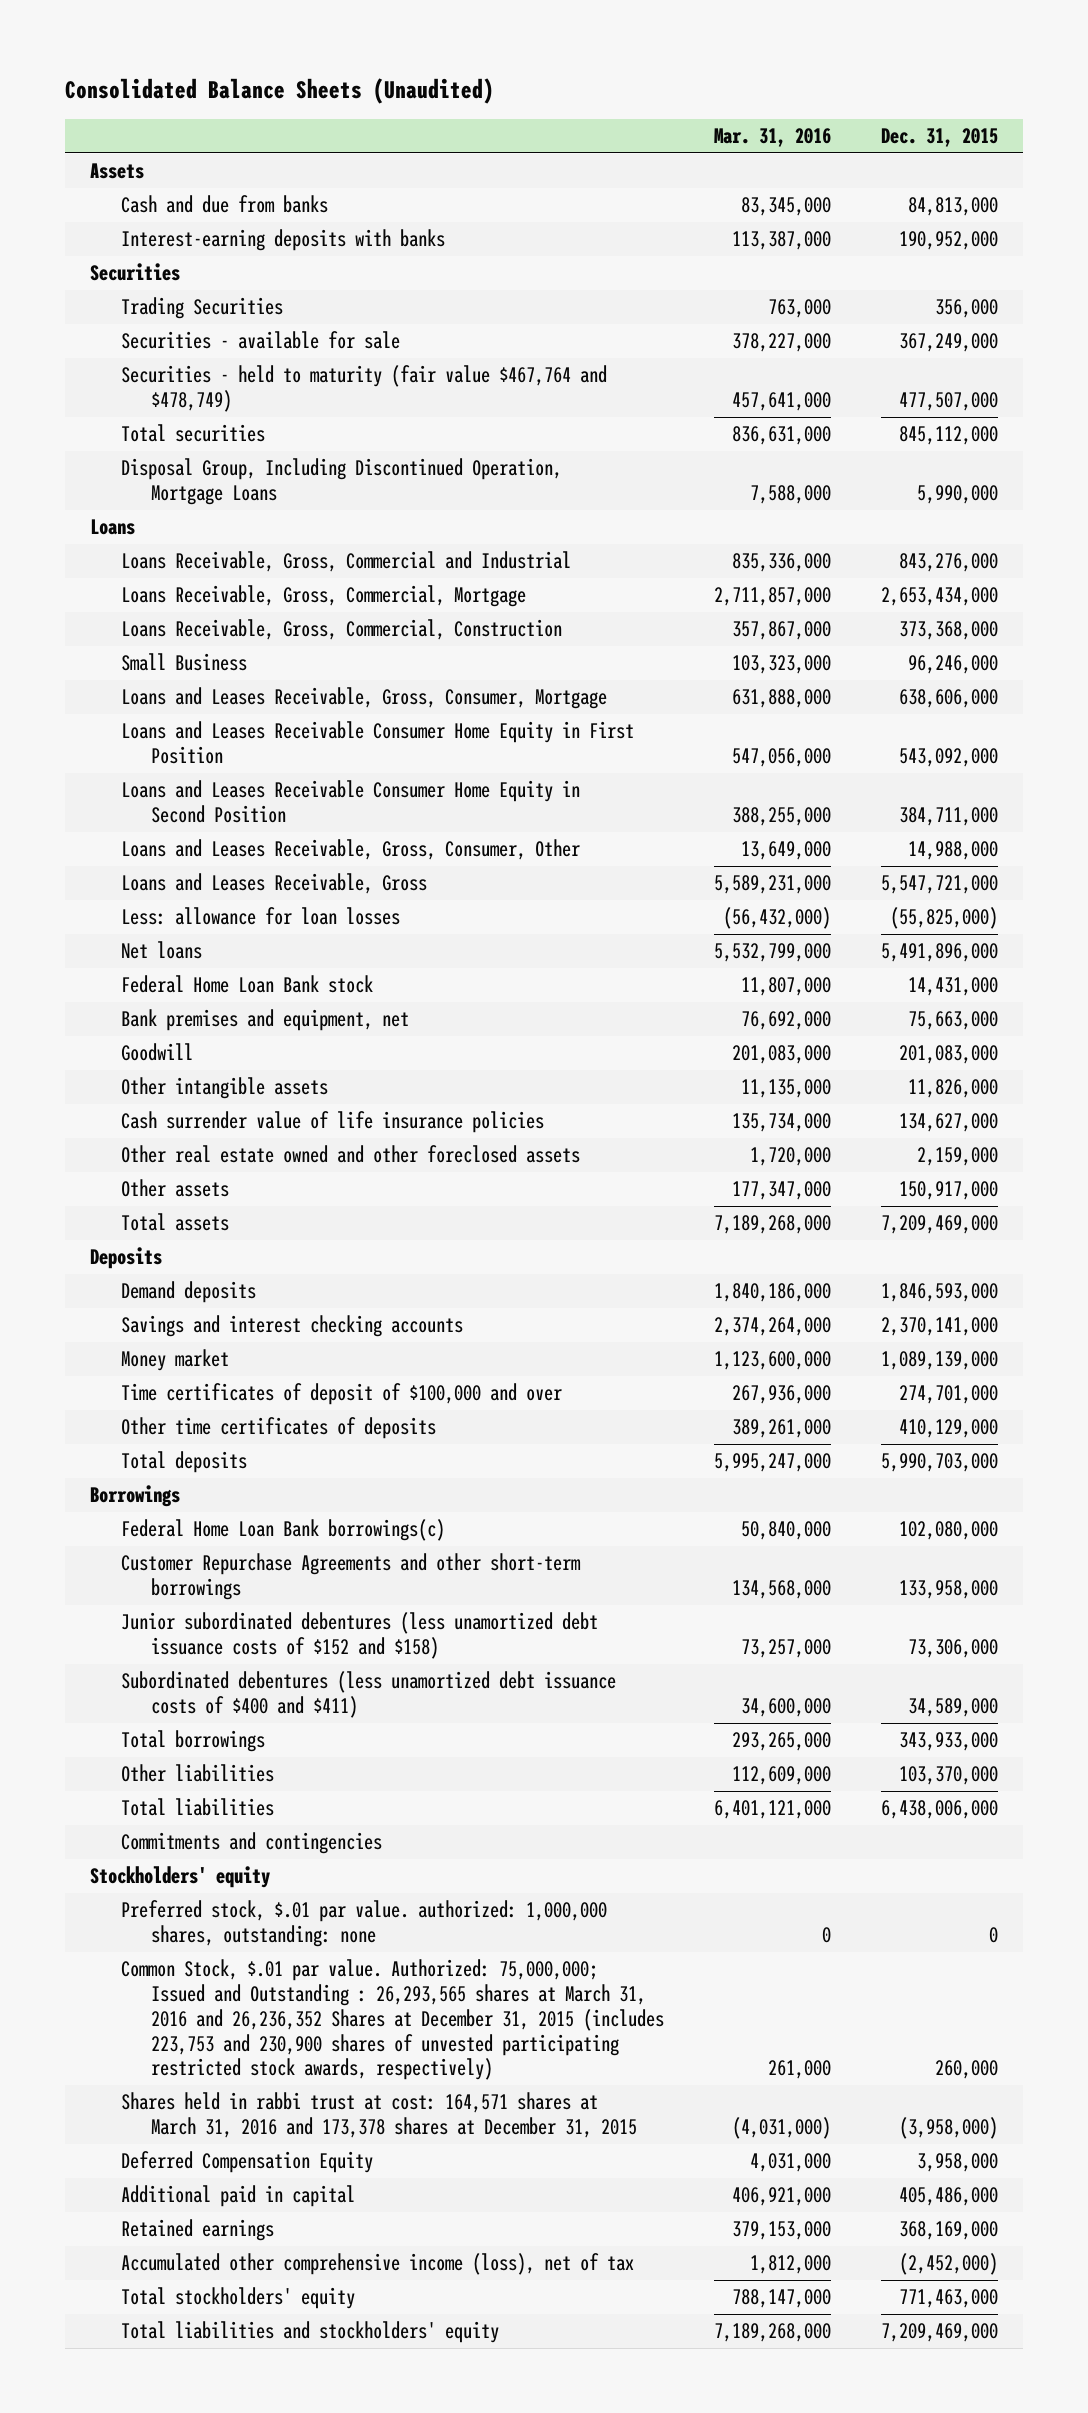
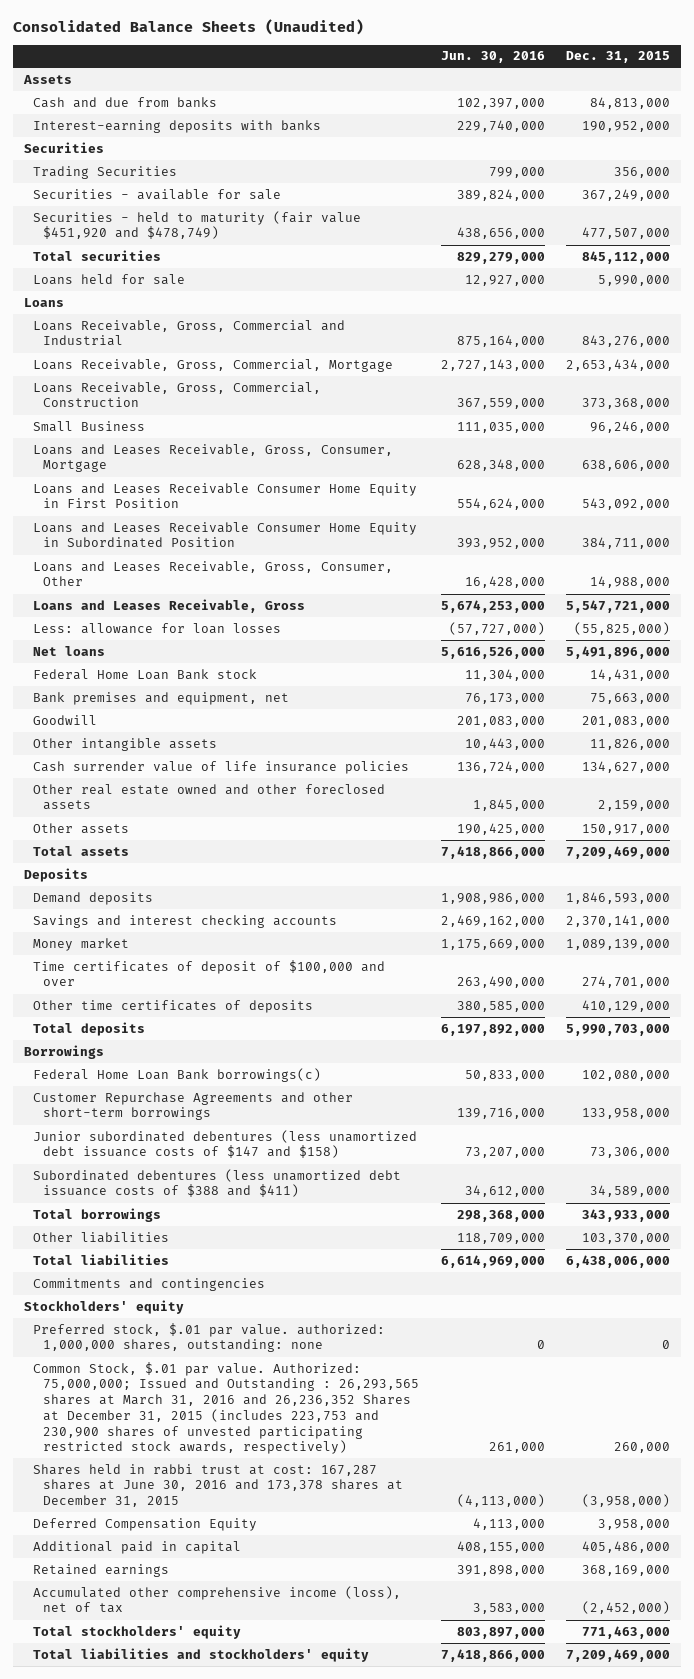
[713,128,831,148] Mar. 31, 2016 -> none
none -> [440,51,545,64] Jun. 30, 2016
[120,365,607,413] Securities - held to maturity (fair value $467,764 and $478,749) -> [33,210,362,240] Securities - held to maturity (fair value $451,920 and $478,749)
[120,458,562,506] Disposal Group, Including Discontinued Operation, Mortgage Loans -> [33,273,186,285] Loans held for sale
[120,780,580,824] Loans and Leases Receivable Consumer Home Equity in Second Position -> [33,521,418,549] Loans and Leases Receivable Consumer Home Equity in Subordinated Position
[120,1612,598,1660] Junior subordinated debentures (less unamortized debt issuance costs of $152 and $158) -> [33,1129,418,1159] Junior subordinated debentures (less unamortized debt issuance costs of $147 and $158)
[120,1671,616,1719] Subordinated debentures (less unamortized debt issuance costs of $400 and $411) -> [33,1168,402,1198] Subordinated debentures (less unamortized debt issuance costs of $388 and $411)
[120,2092,638,2139] Shares held in rabbi trust at cost: 164,571 shares at March 31, 2016 and 173,378 shares at December 31, 2015 -> [33,1463,404,1508] Shares held in rabbi trust at cost: 167,287 shares at June 30, 2016 and 173,378 shares at December 31, 2015

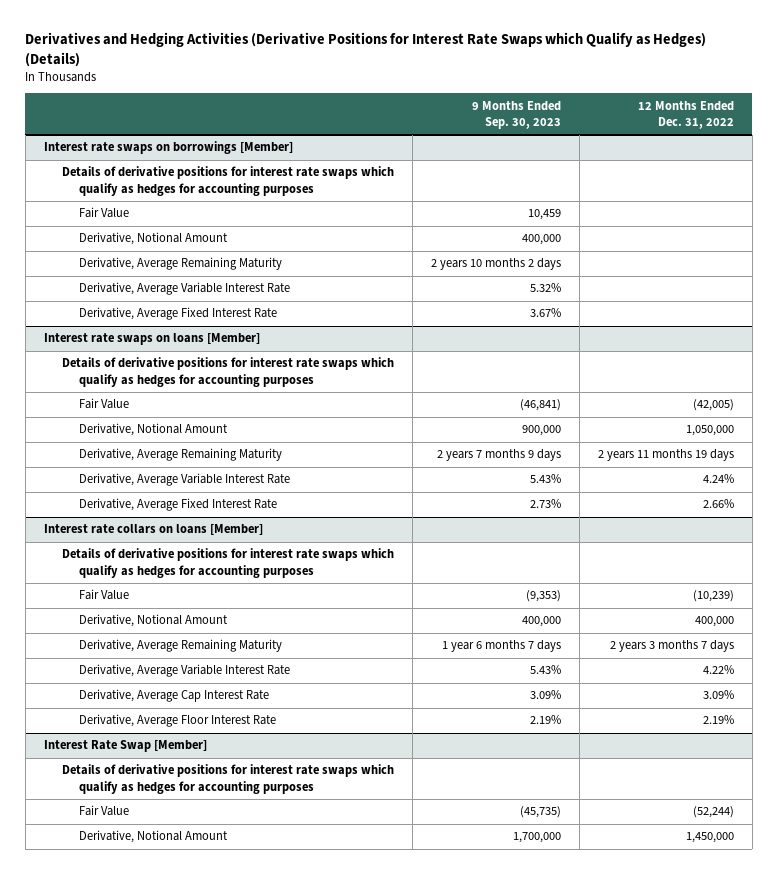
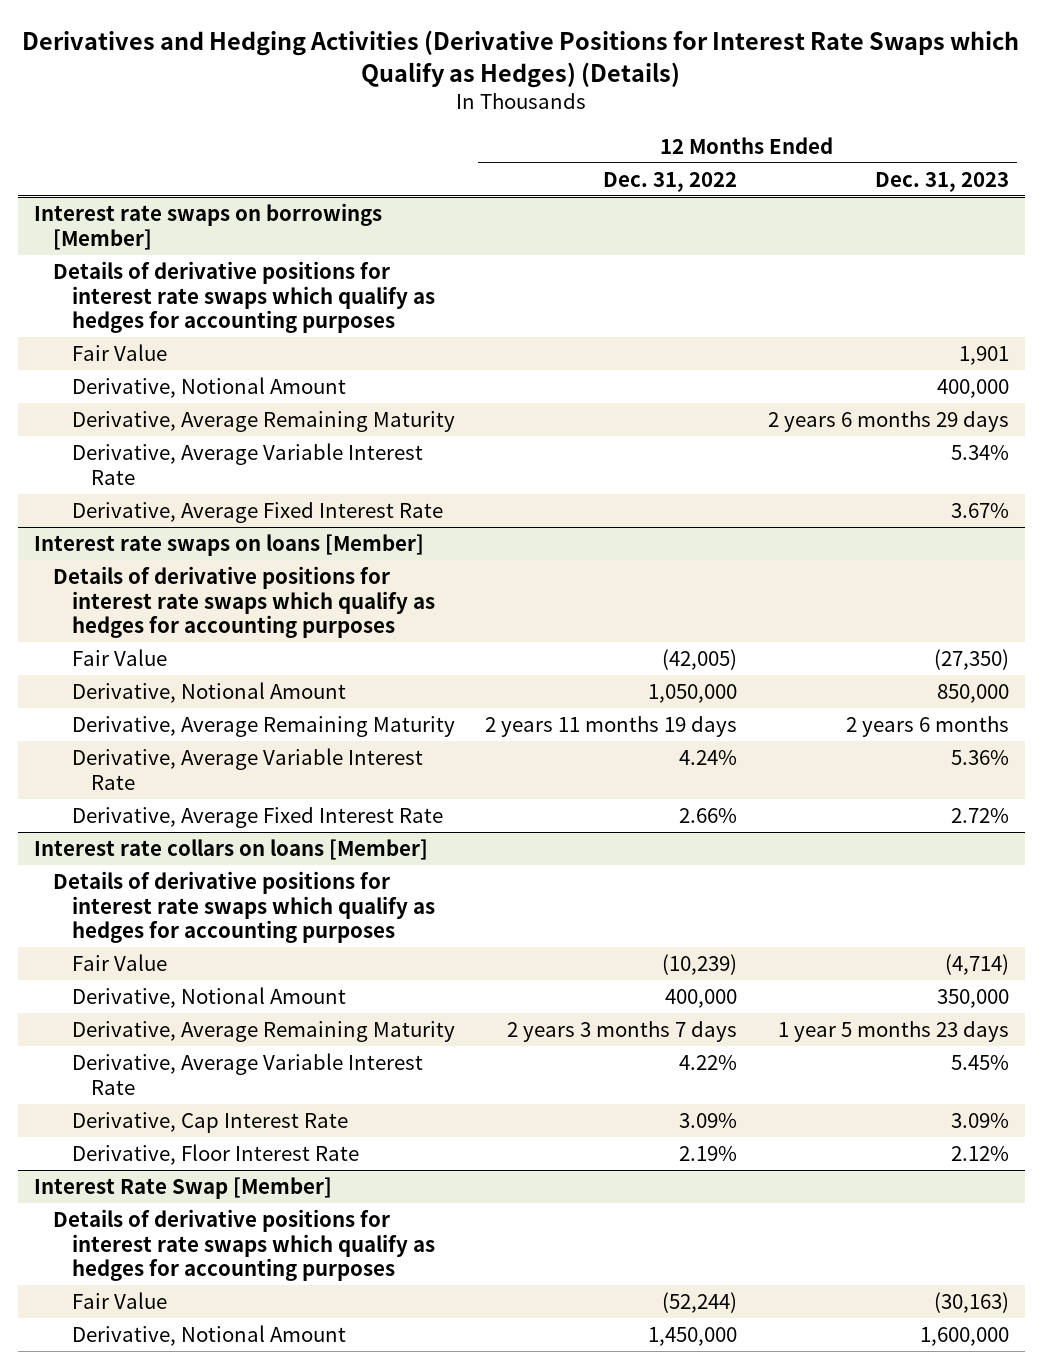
[471,100,561,129] 9 Months Ended Sep. 30, 2023 -> none
none -> [875,171,1010,192] Dec. 31, 2023
[79,689,270,703] Derivative, Average Cap Interest Rate -> [71,1111,348,1133] Derivative, Cap Interest Rate
[79,714,277,728] Derivative, Average Floor Interest Rate -> [71,1143,359,1165] Derivative, Floor Interest Rate

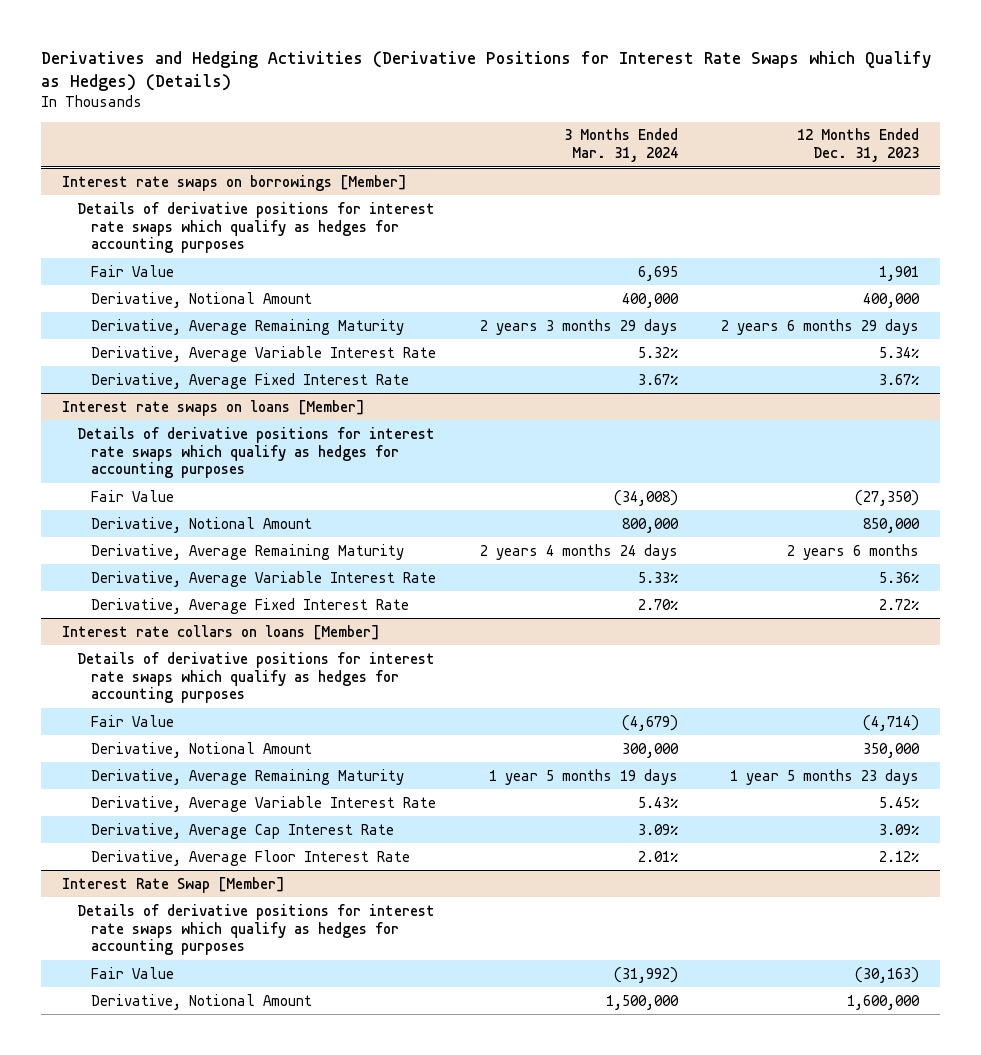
[603,171,738,192] Dec. 31, 2022 -> none
none -> [563,128,678,163] 3 Months Ended Mar. 31, 2024
[71,1111,348,1133] Derivative, Cap Interest Rate -> [91,822,395,839] Derivative, Average Cap Interest Rate
[71,1143,359,1165] Derivative, Floor Interest Rate -> [91,849,411,866] Derivative, Average Floor Interest Rate

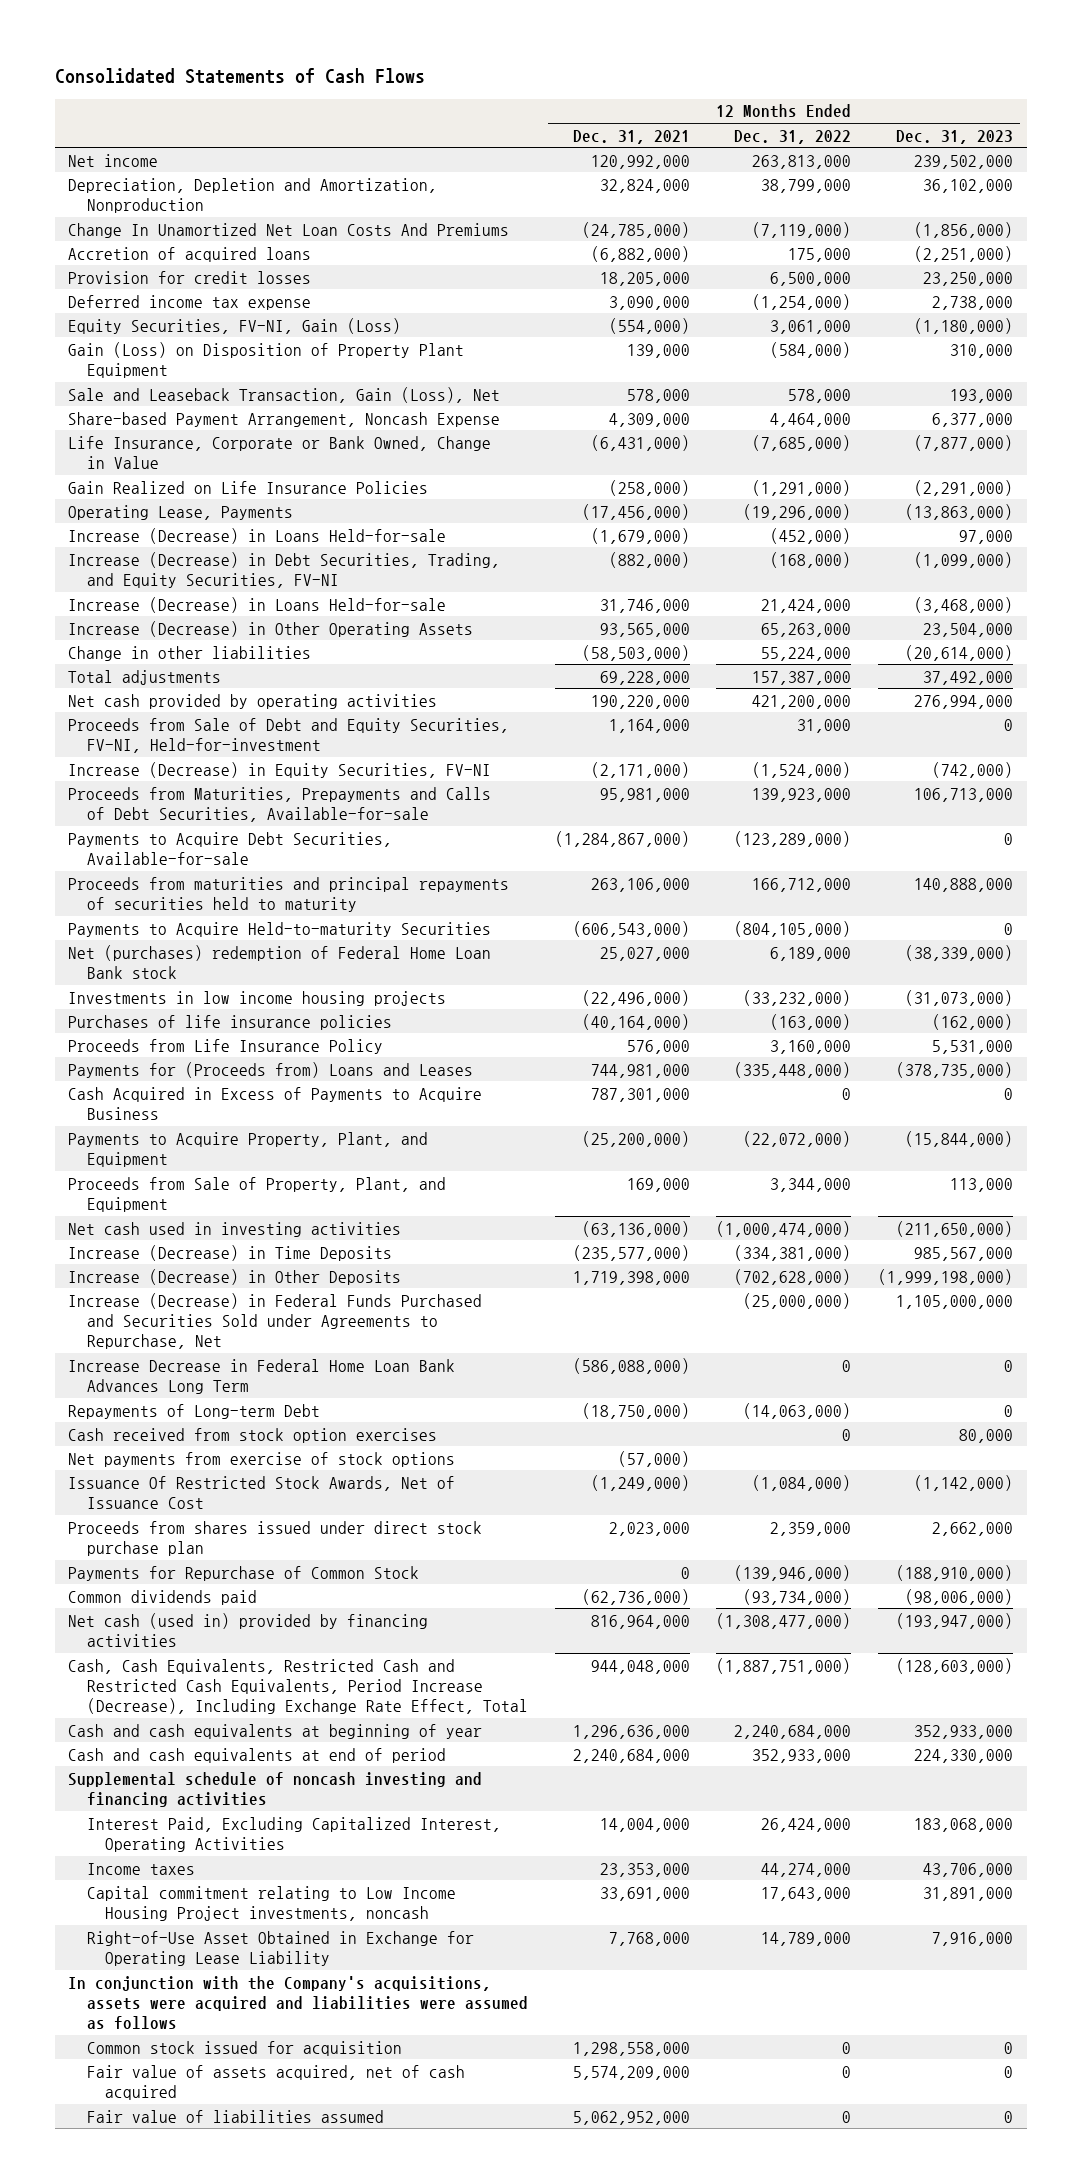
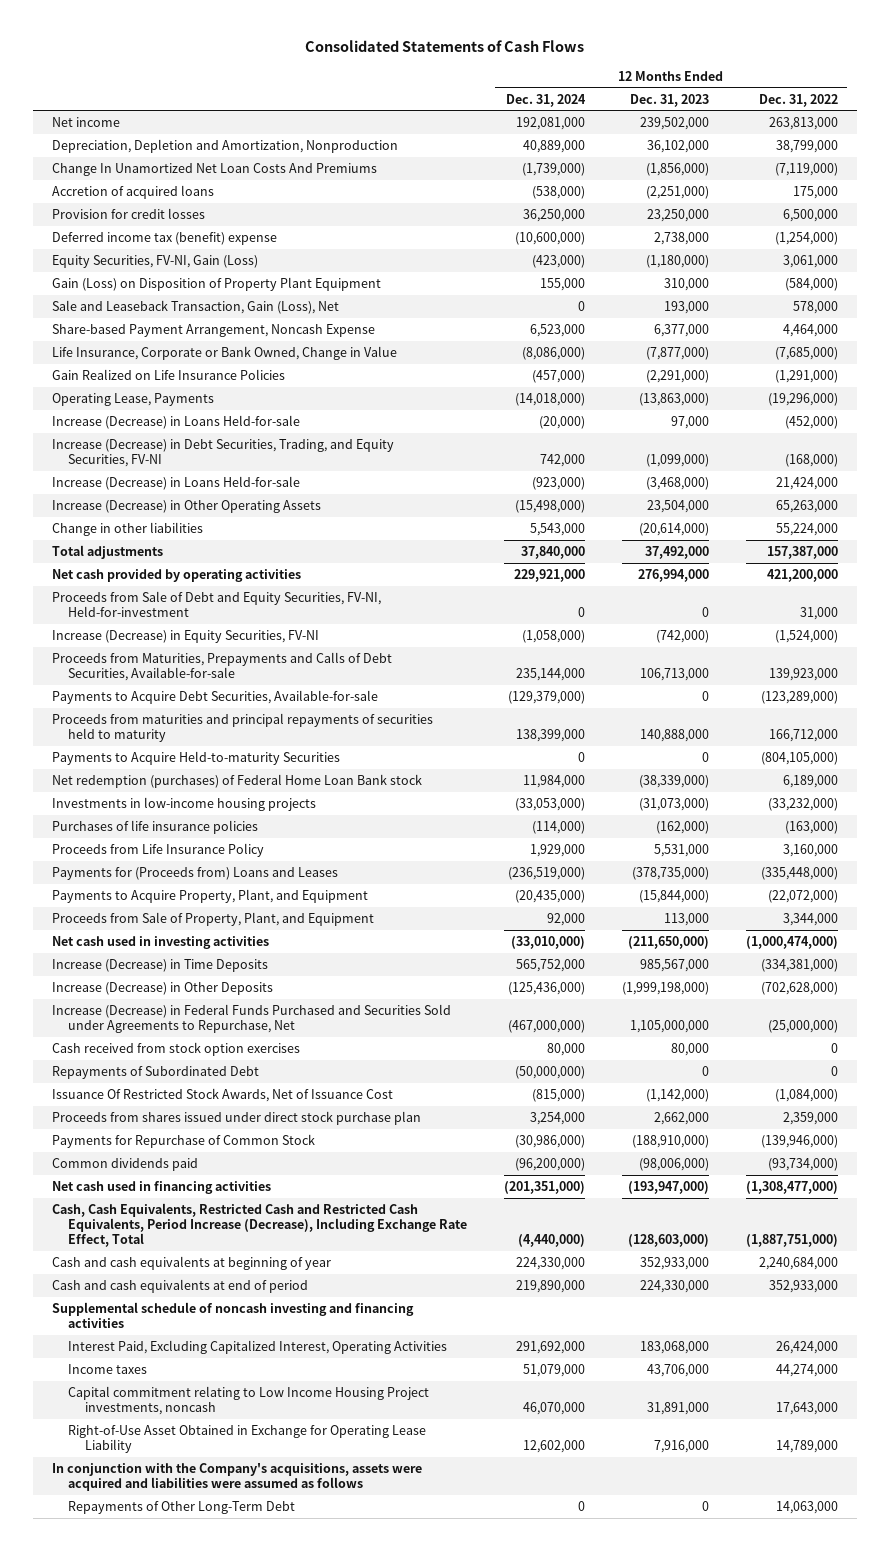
[572,129,690,144] Dec. 31, 2021 -> none
none -> [506,93,587,107] Dec. 31, 2024
[68,294,312,310] Deferred income tax expense -> [51,231,277,245] Deferred income tax (benefit) expense
[68,944,492,979] Net (purchases) redemption of Federal Home Loan Bank stock -> [51,773,422,788] Net redemption (purchases) of Federal Home Loan Bank stock
[68,990,447,1006] Investments in low income housing projects -> [51,796,316,811] Investments in low-income housing projects
[68,1086,483,1120] Cash Acquired in Excess of Payments to Acquire Business -> none
[68,1358,456,1394] Increase Decrease in Federal Home Loan Bank Advances Long Term -> none
[68,1403,321,1419] Repayments of Long-term Debt -> none
[68,1451,456,1467] Net payments from exercise of stock options -> none
none -> [51,1065,259,1079] Repayments of Subordinated Debt
[68,1612,429,1647] Net cash (used in) provided by financing activities -> [51,1180,271,1194] Net cash used in financing activities
[86,2040,402,2056] Common stock issued for acquisition -> none
[86,2064,465,2100] Fair value of assets acquired, net of cash acquired -> none
[86,2109,384,2123] Fair value of liabilities assumed -> none
none -> [68,1500,296,1514] Repayments of Other Long-Term Debt

